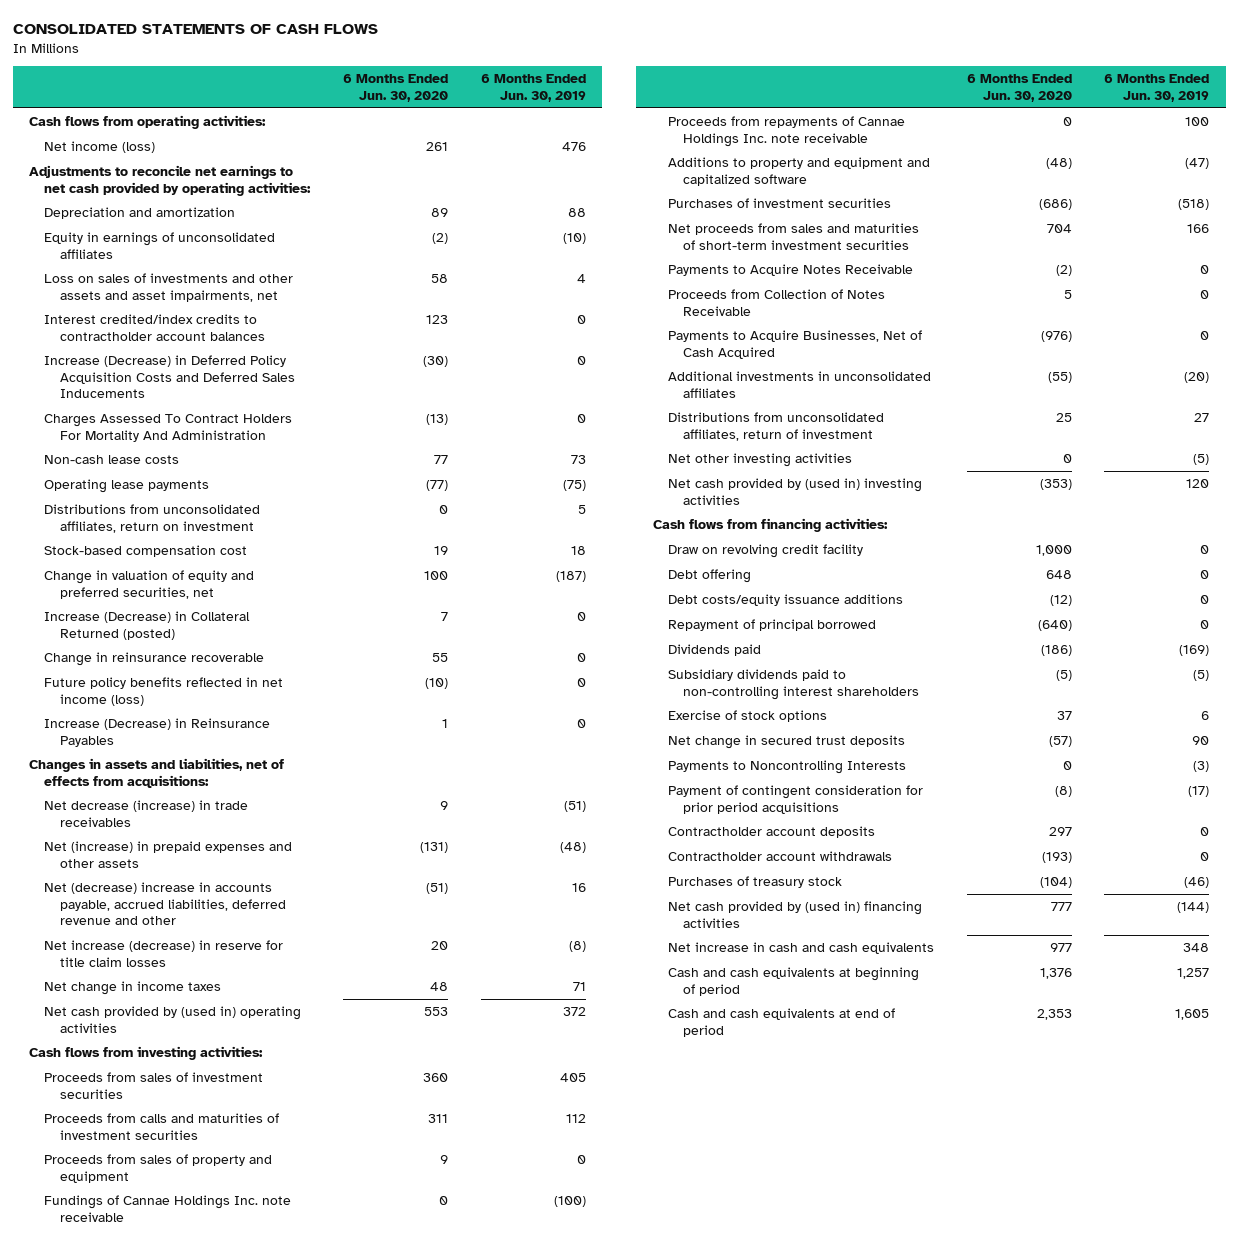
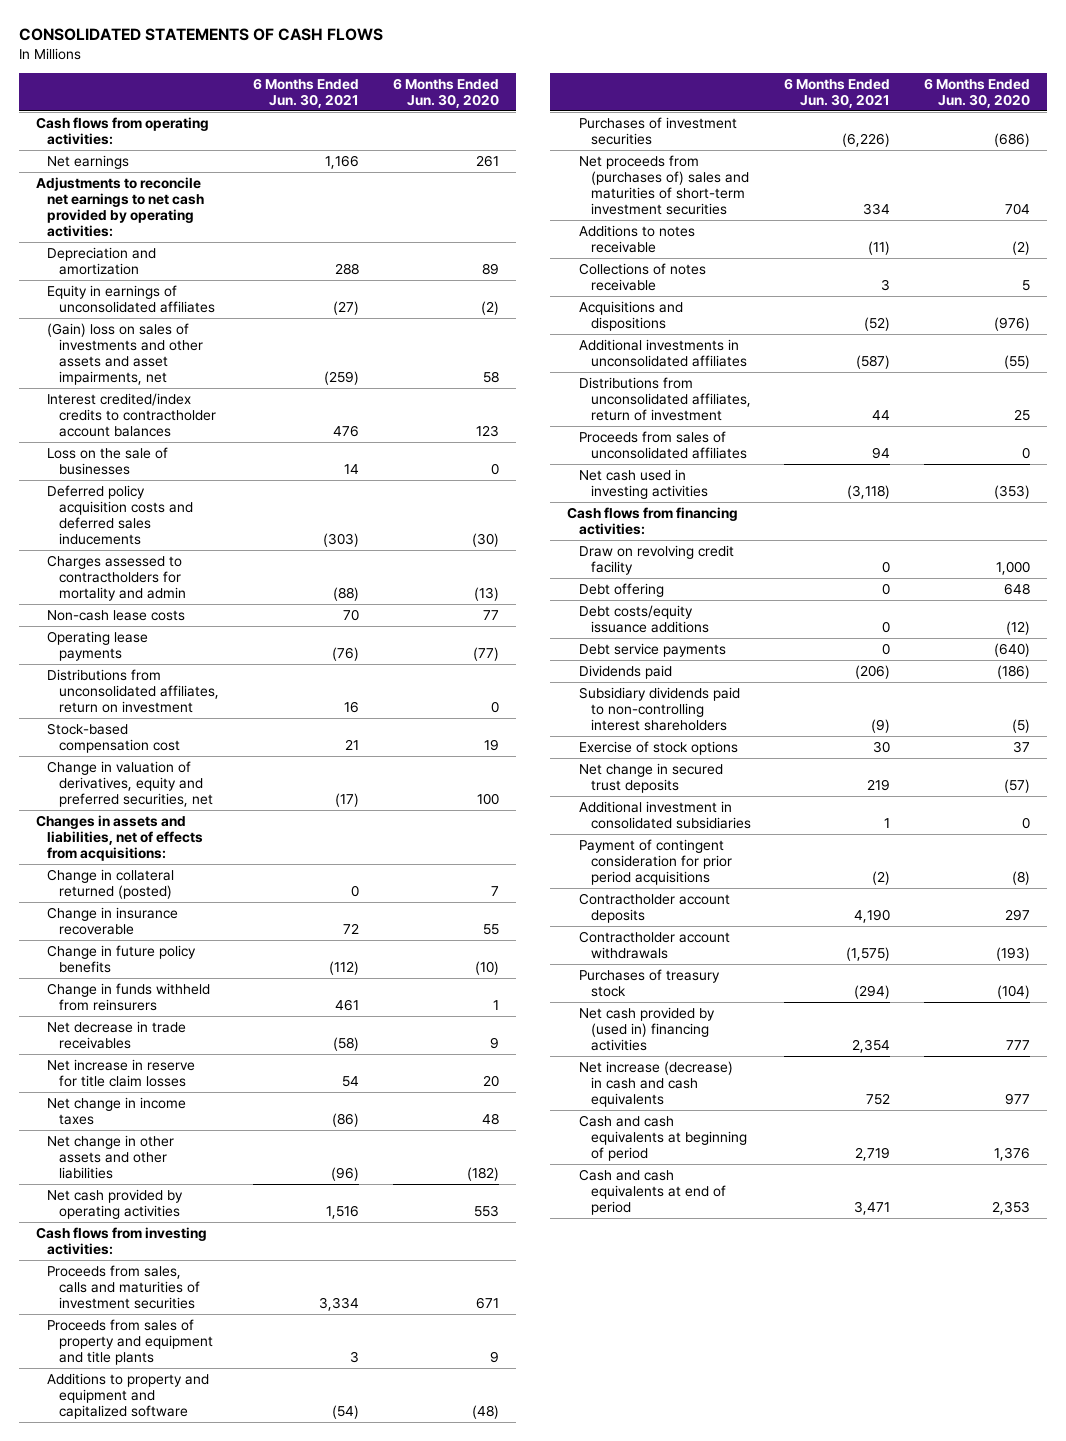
[480,74,586,102] 6 Months Ended Jun. 30, 2019 -> none
none -> [253,77,360,108] 6 Months Ended Jun. 30, 2021
[44,140,156,153] Net income (loss) -> [47,154,130,169] Net earnings
[44,272,294,302] Loss on sales of investments and other assets and asset impairments, net -> [47,322,204,386] (Gain) loss on sales of investments and other assets and asset impairments, net
none -> [47,446,169,476] Loss on the sale of businesses
[44,354,295,399] Increase (Decrease) in Deferred Policy Acquisition Costs and Deferred Sales Inducements -> [47,484,194,546] Deferred policy acquisition costs and deferred sales inducements
[44,413,293,442] Charges Assessed To Contract Holders For Mortality And Administration -> [47,554,187,602] Charges assessed to contractholders for mortality and admin
[44,610,251,640] Increase (Decrease) in Collateral Returned (posted) -> none
[44,651,265,666] Change in reinsurance recoverable -> none
[44,676,284,706] Future policy benefits reflected in net income (loss) -> none
[44,717,271,747] Increase (Decrease) in Reinsurance Payables -> none
[44,569,255,599] Change in valuation of equity and preferred securities, net -> [47,760,214,808] Change in valuation of derivatives, equity and preferred securities, net
[44,840,293,868] Net (increase) in prepaid expenses and other assets -> none
[44,881,286,926] Net (decrease) increase in accounts payable, accrued liabilities, deferred revenue and other -> none
none -> [47,868,175,900] Change in collateral returned (posted)
none -> [47,906,179,936] Change in insurance recoverable
none -> [47,944,197,974] Change in future policy benefits
none -> [47,982,211,1012] Change in funds withheld from reinsurers
[44,799,249,827] Net decrease (increase) in trade receivables -> [47,1020,187,1050] Net decrease in trade receivables
[44,939,284,967] Net increase (decrease) in reserve for title claim losses -> [47,1058,196,1088] Net increase in reserve for title claim losses
none -> [47,1134,175,1180] Net change in other assets and other liabilities
[44,1005,302,1033] Net cash provided by (used in) operating activities -> [47,1188,184,1220] Net cash provided by operating activities
[44,1071,264,1099] Proceeds from sales of investment securities -> none
[44,1194,292,1222] Fundings of Cannae Holdings Inc. note receivable -> none
[667,115,905,147] Proceeds from repayments of Cannae Holdings Inc. note receivable -> none
[44,1112,280,1140] Proceeds from calls and maturities of investment securities -> [47,1264,201,1310] Proceeds from sales, calls and maturities of investment securities
[428,1113,449,1123] 311 -> [475,1297,499,1310] 671
[44,1153,273,1183] Proceeds from sales of property and equipment -> [47,1318,214,1366] Proceeds from sales of property and equipment and title plants
[667,222,919,250] Net proceeds from sales and maturities of short-term investment securities -> [578,154,749,216] Net proceeds from (purchases of) sales and maturities of short-term investment securities
[667,263,913,276] Payments to Acquire Notes Receivable -> [578,224,695,254] Additions to notes receivable
[667,288,885,316] Proceeds from Collection of Notes Receivable -> [578,262,706,292] Collections of notes receivable
[667,329,922,359] Payments to Acquire Businesses, Net of Cash Acquired -> [578,300,683,332] Acquisitions and dispositions
[667,452,852,467] Net other investing activities -> none
none -> [578,430,747,460] Proceeds from sales of unconsolidated affiliates
[667,477,922,505] Net cash provided by (used in) investing activities -> [578,468,708,500] Net cash used in investing activities
[667,618,876,631] Repayment of principal borrowed -> [578,642,726,657] Debt service payments
[667,759,906,774] Payments to Noncontrolling Interests -> none
none -> [578,800,751,830] Additional investment in consolidated subsidiaries
[667,941,934,954] Net increase in cash and cash equivalents -> [578,1060,733,1108] Net increase (decrease) in cash and cash equivalents

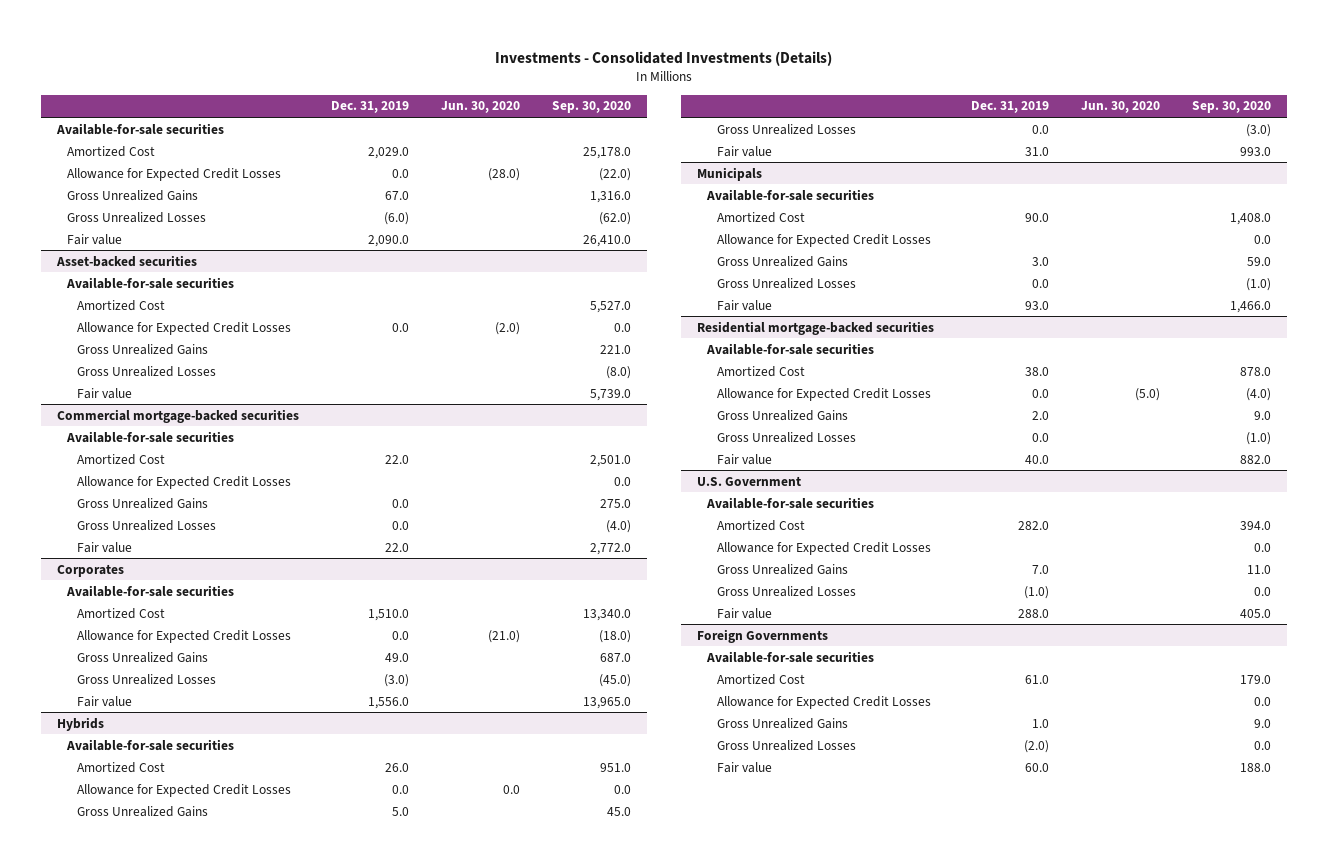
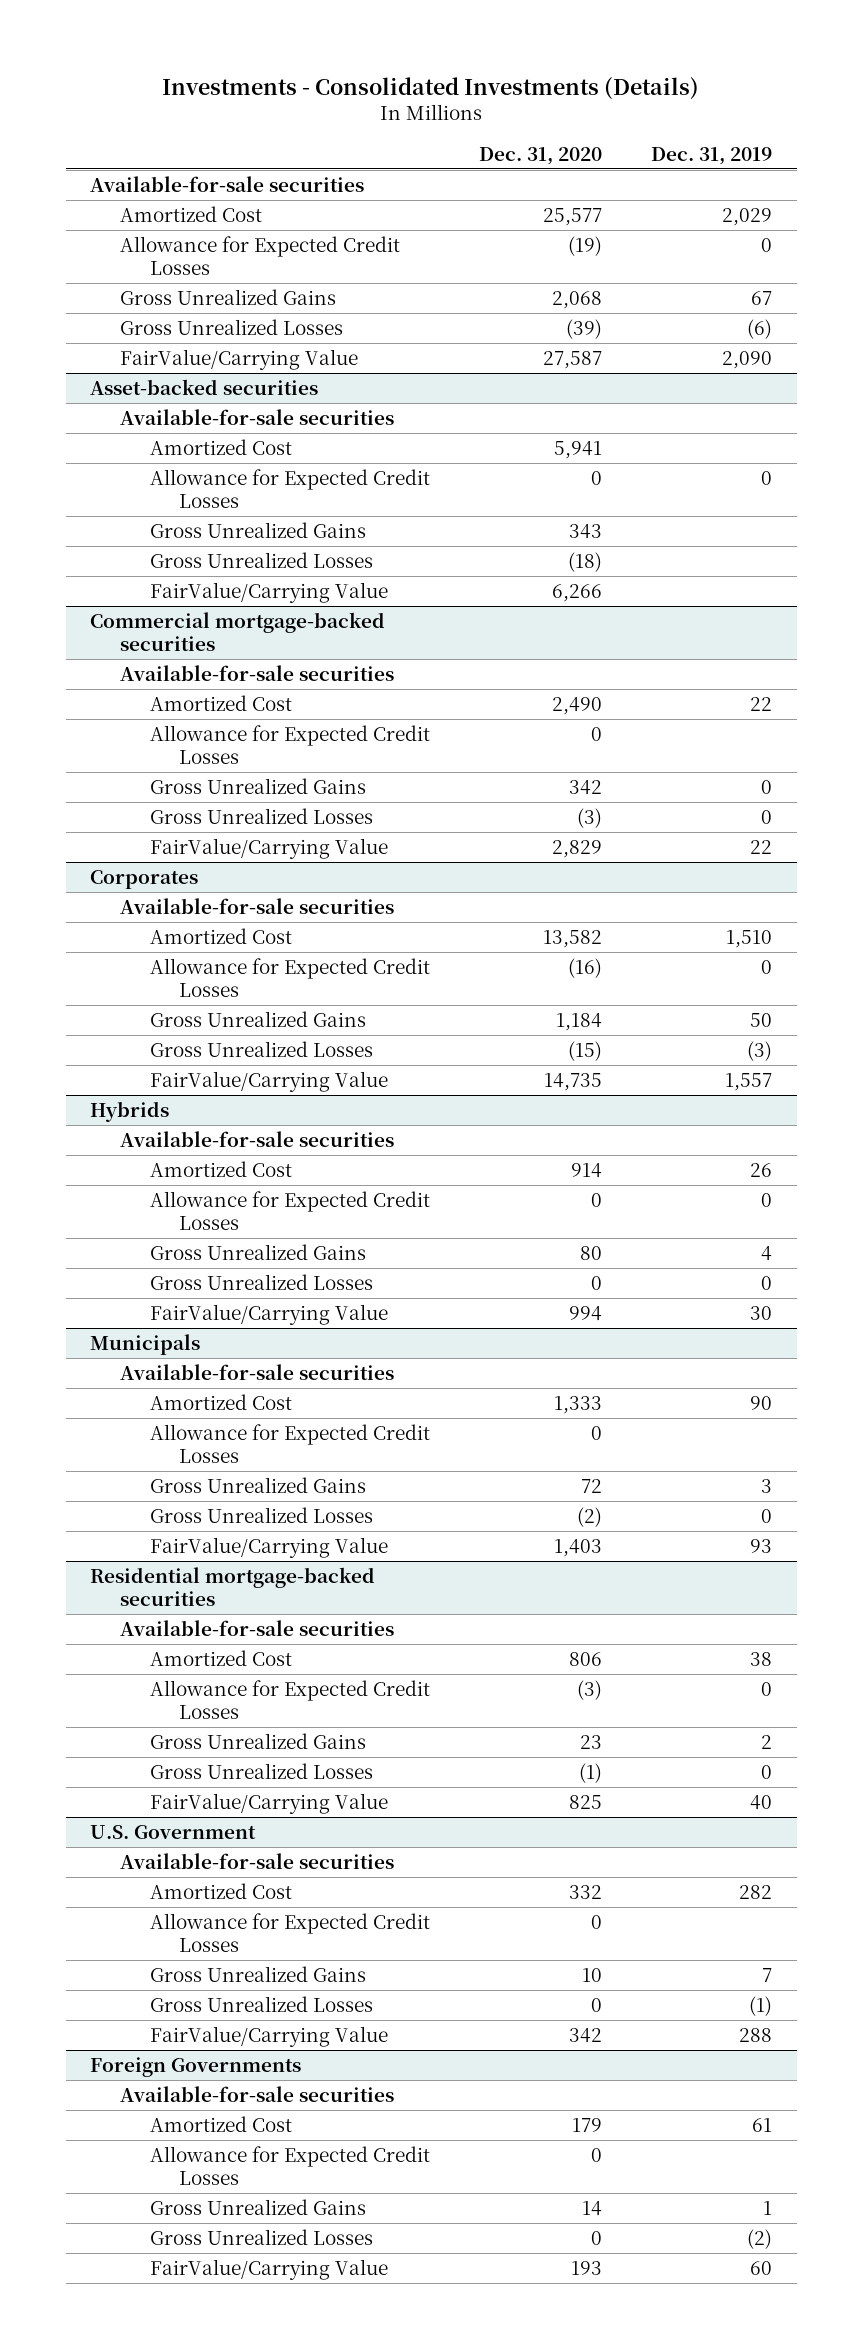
[441,101,521,114] Jun. 30, 2020 -> none
[552,101,632,114] Sep. 30, 2020 -> none
none -> [478,146,602,165] Dec. 31, 2020
[368,146,410,159] 2,029.0 -> [722,207,773,226] 2,029
[392,168,410,178] 0.0 -> [761,237,773,252] 0
[385,190,410,200] 67.0 -> [751,290,773,305] 67
[384,211,410,225] (6.0) -> [747,318,773,339] (6)
[67,233,123,245] Fair value -> [119,348,358,370] FairValue/Carrying Value
[368,234,410,247] 2,090.0 -> [722,350,773,369] 2,090
[392,322,410,332] 0.0 -> [761,470,773,485] 0
[77,387,133,399] Fair value -> [149,581,388,603] FairValue/Carrying Value
[385,454,410,464] 22.0 -> [750,696,773,711] 22
[392,498,410,508] 0.0 -> [761,779,773,794] 0
[392,520,410,530] 0.0 -> [761,809,773,824] 0
[77,541,133,553] Fair value -> [149,837,388,859] FairValue/Carrying Value
[385,542,410,552] 22.0 -> [750,839,773,854] 22
[368,608,410,621] 1,510.0 -> [726,929,773,948] 1,510
[392,630,410,640] 0.0 -> [761,959,773,974] 0
[385,652,410,662] 49.0 -> [750,1012,773,1027] 50
[384,673,410,687] (3.0) -> [747,1040,773,1061] (3)
[77,695,133,707] Fair value -> [149,1070,388,1092] FairValue/Carrying Value
[368,696,410,709] 1,556.0 -> [725,1072,773,1091] 1,557
[385,762,410,772] 26.0 -> [750,1162,773,1177] 26
[392,784,410,794] 0.0 -> [761,1192,773,1207] 0
[392,806,410,816] 5.0 -> [761,1245,773,1261] 4
[1032,124,1050,134] 0.0 -> [761,1275,773,1290] 0
[717,145,773,157] Fair value -> [149,1303,388,1325] FairValue/Carrying Value
[1025,146,1050,156] 31.0 -> [750,1305,773,1320] 30
[1025,212,1050,222] 90.0 -> [750,1395,773,1410] 90
[1032,256,1050,266] 3.0 -> [761,1478,773,1493] 3
[1032,278,1050,288] 0.0 -> [761,1508,773,1523] 0
[717,299,773,311] Fair value -> [149,1536,388,1558] FairValue/Carrying Value
[1025,300,1050,310] 93.0 -> [750,1538,773,1553] 93
[1025,366,1050,376] 38.0 -> [750,1651,773,1666] 38
[1032,388,1050,398] 0.0 -> [761,1681,773,1696] 0
[1032,410,1050,420] 2.0 -> [761,1734,773,1749] 2
[1032,432,1050,442] 0.0 -> [761,1764,773,1779] 0
[717,453,773,465] Fair value -> [149,1792,388,1814] FairValue/Carrying Value
[1025,454,1050,464] 40.0 -> [750,1794,773,1810] 40
[1018,520,1050,530] 282.0 -> [739,1884,773,1899] 282
[1032,564,1050,574] 7.0 -> [762,1967,773,1982] 7
[1024,585,1050,599] (1.0) -> [749,1995,773,2016] (1)
[717,607,773,619] Fair value -> [149,2025,388,2047] FairValue/Carrying Value
[1018,608,1050,618] 288.0 -> [739,2027,773,2042] 288
[1025,674,1050,684] 61.0 -> [752,2117,773,2132] 61
[1032,718,1050,728] 1.0 -> [763,2200,773,2215] 1
[1024,739,1050,753] (2.0) -> [747,2228,773,2249] (2)
[717,761,773,773] Fair value -> [149,2258,388,2280] FairValue/Carrying Value
[1025,762,1050,772] 60.0 -> [750,2260,773,2275] 60

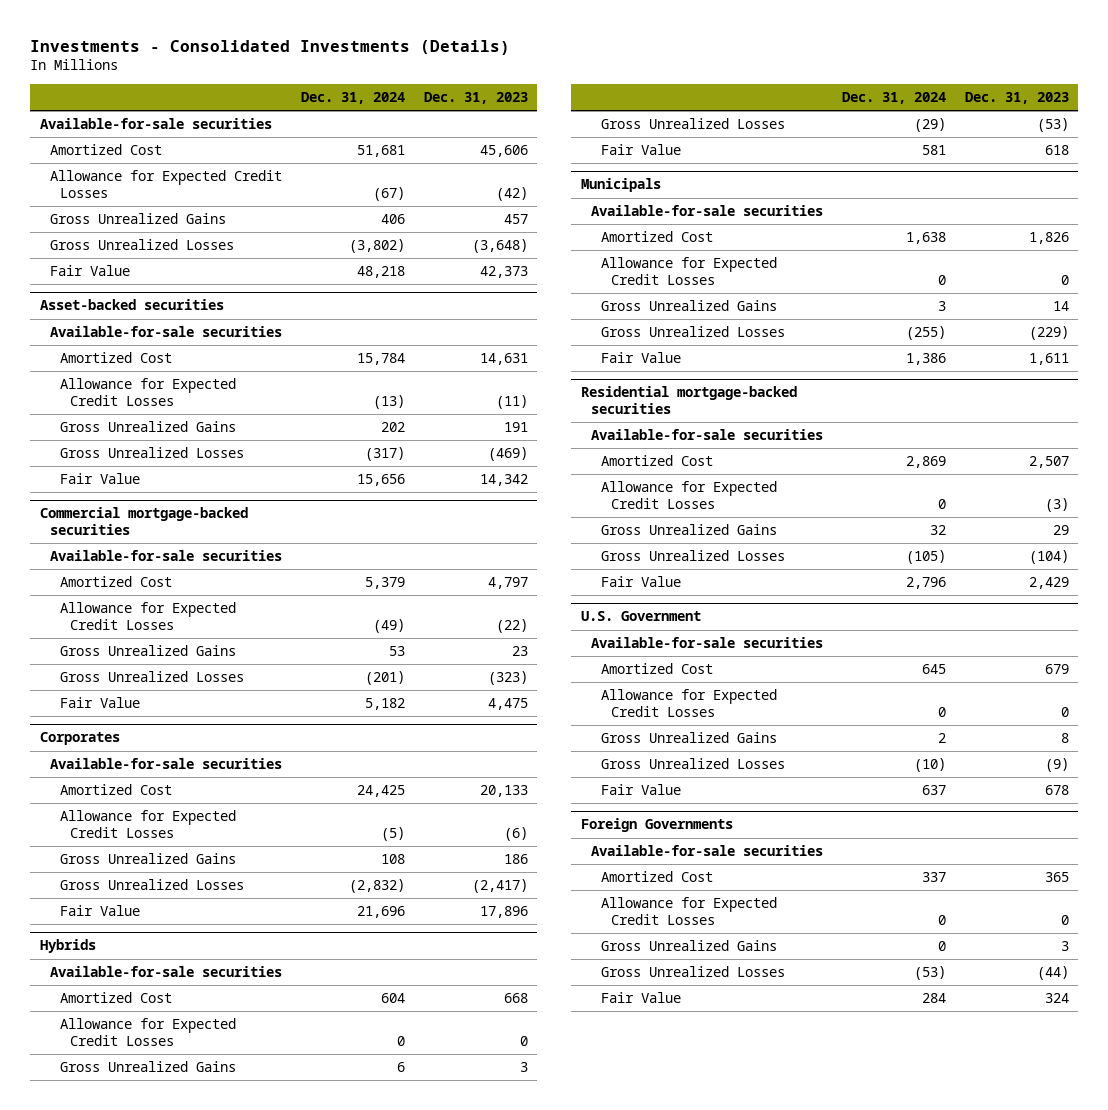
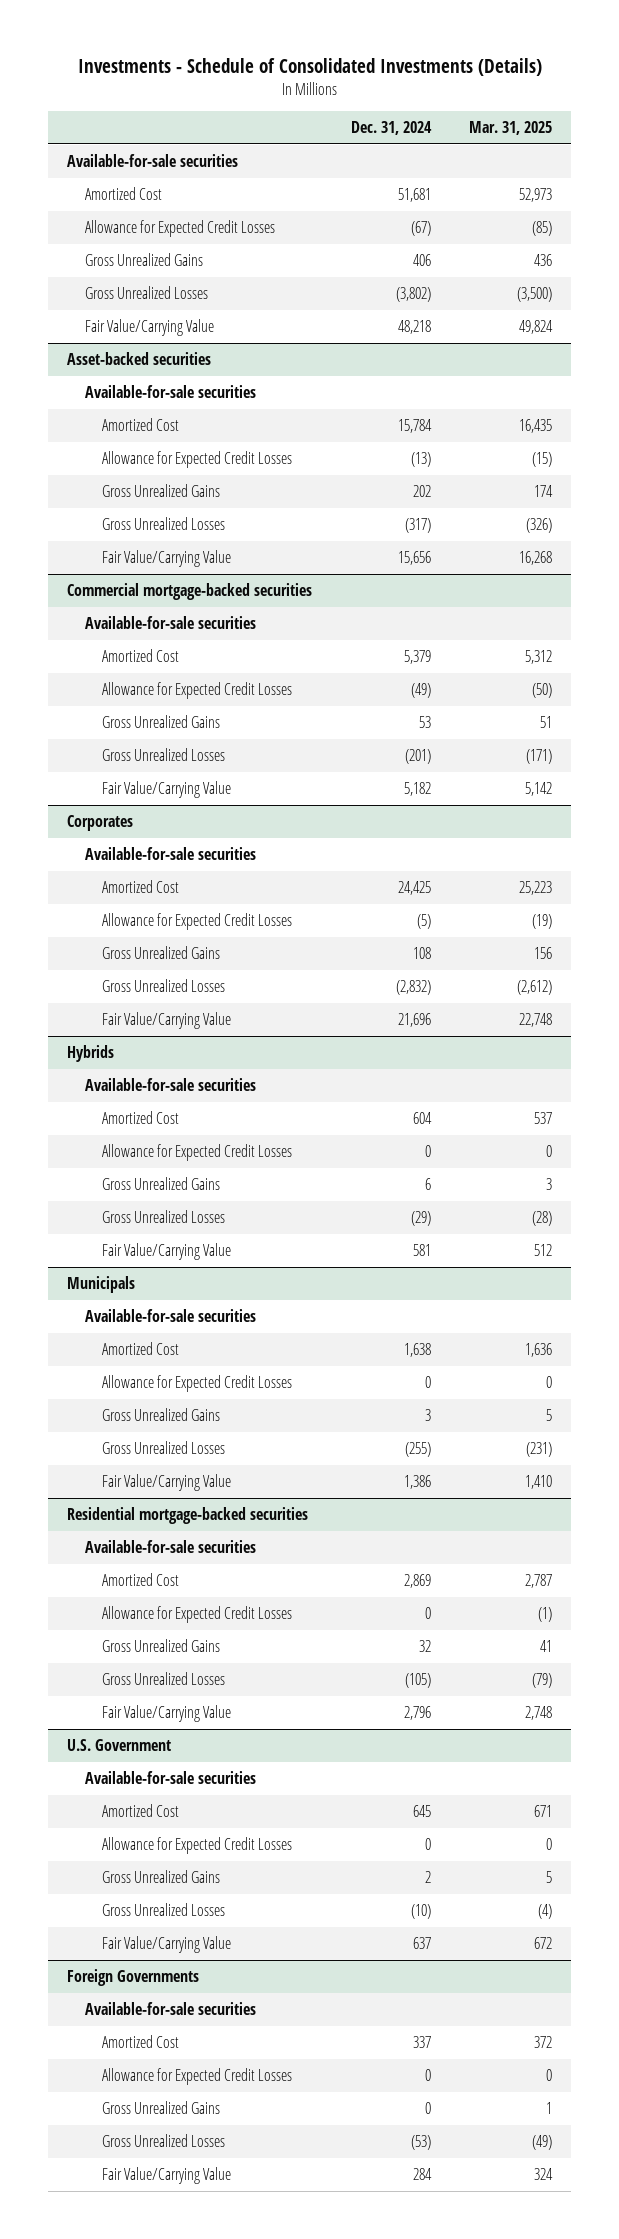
[30,39,511,55] Investments - Consolidated Investments (Details) -> [77,58,542,77] Investments - Schedule of Consolidated Investments (Details)
[423,92,528,105] Dec. 31, 2023 -> none
none -> [469,121,553,136] Mar. 31, 2025
[49,265,130,277] Fair Value -> [84,319,214,337] Fair Value/Carrying Value
[59,473,140,485] Fair Value -> [101,550,231,568] Fair Value/Carrying Value
[59,697,140,709] Fair Value -> [101,781,231,799] Fair Value/Carrying Value
[59,905,140,917] Fair Value -> [101,1012,231,1030] Fair Value/Carrying Value
[601,144,682,156] Fair Value -> [101,1243,231,1261] Fair Value/Carrying Value
[601,352,682,364] Fair Value -> [101,1474,231,1492] Fair Value/Carrying Value
[601,576,682,588] Fair Value -> [101,1705,231,1723] Fair Value/Carrying Value
[601,784,682,796] Fair Value -> [101,1936,231,1954] Fair Value/Carrying Value
[601,992,682,1004] Fair Value -> [101,2167,231,2185] Fair Value/Carrying Value

